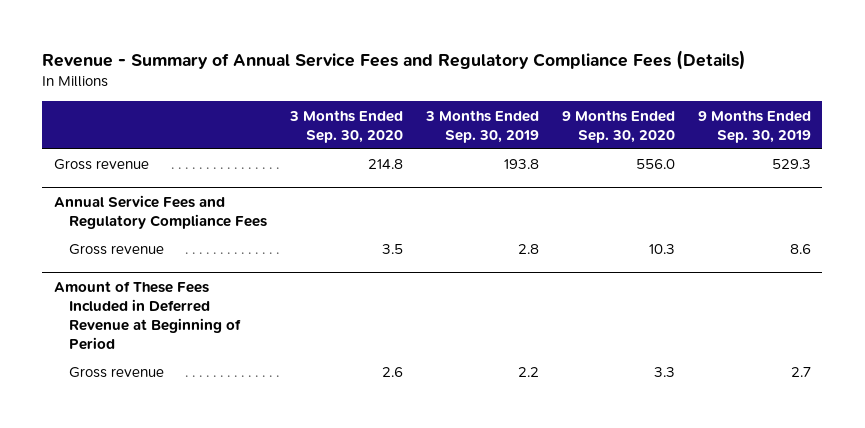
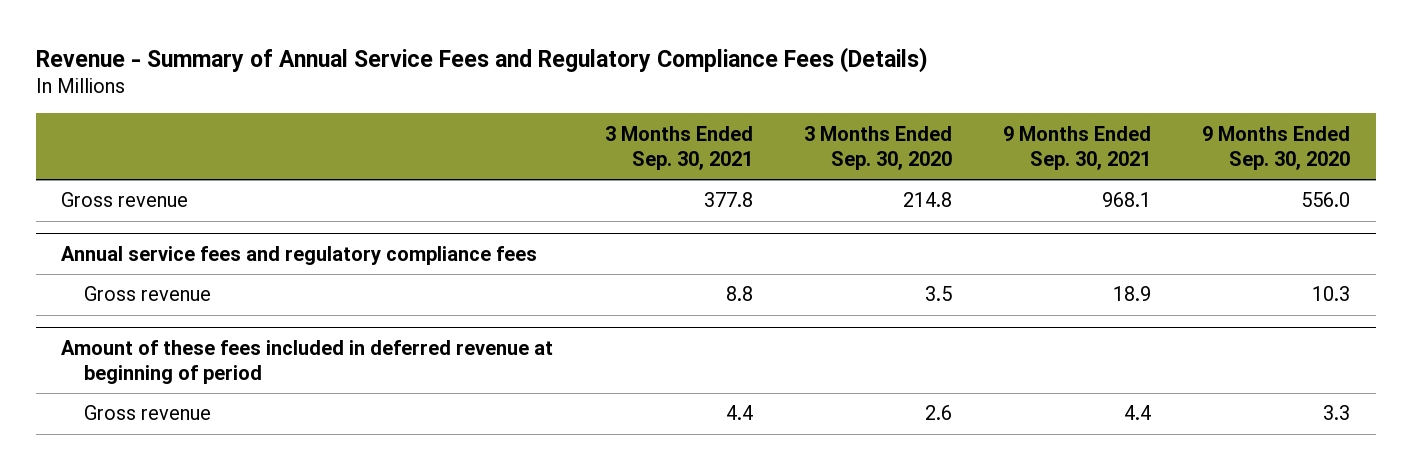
[425,109,540,143] 3 Months Ended Sep. 30, 2019 -> none
[697,109,811,143] 9 Months Ended Sep. 30, 2019 -> none
none -> [604,125,753,170] 3 Months Ended Sep. 30, 2021
none -> [1003,125,1152,170] 9 Months Ended Sep. 30, 2021
[53,194,268,230] Annual Service Fees and Regulatory Compliance Fees -> [61,245,538,265] Annual service fees and regulatory compliance fees
[53,280,242,351] Amount of These Fees Included in Deferred Revenue at Beginning of Period -> [61,339,554,385] Amount of these fees included in deferred revenue at beginning of period

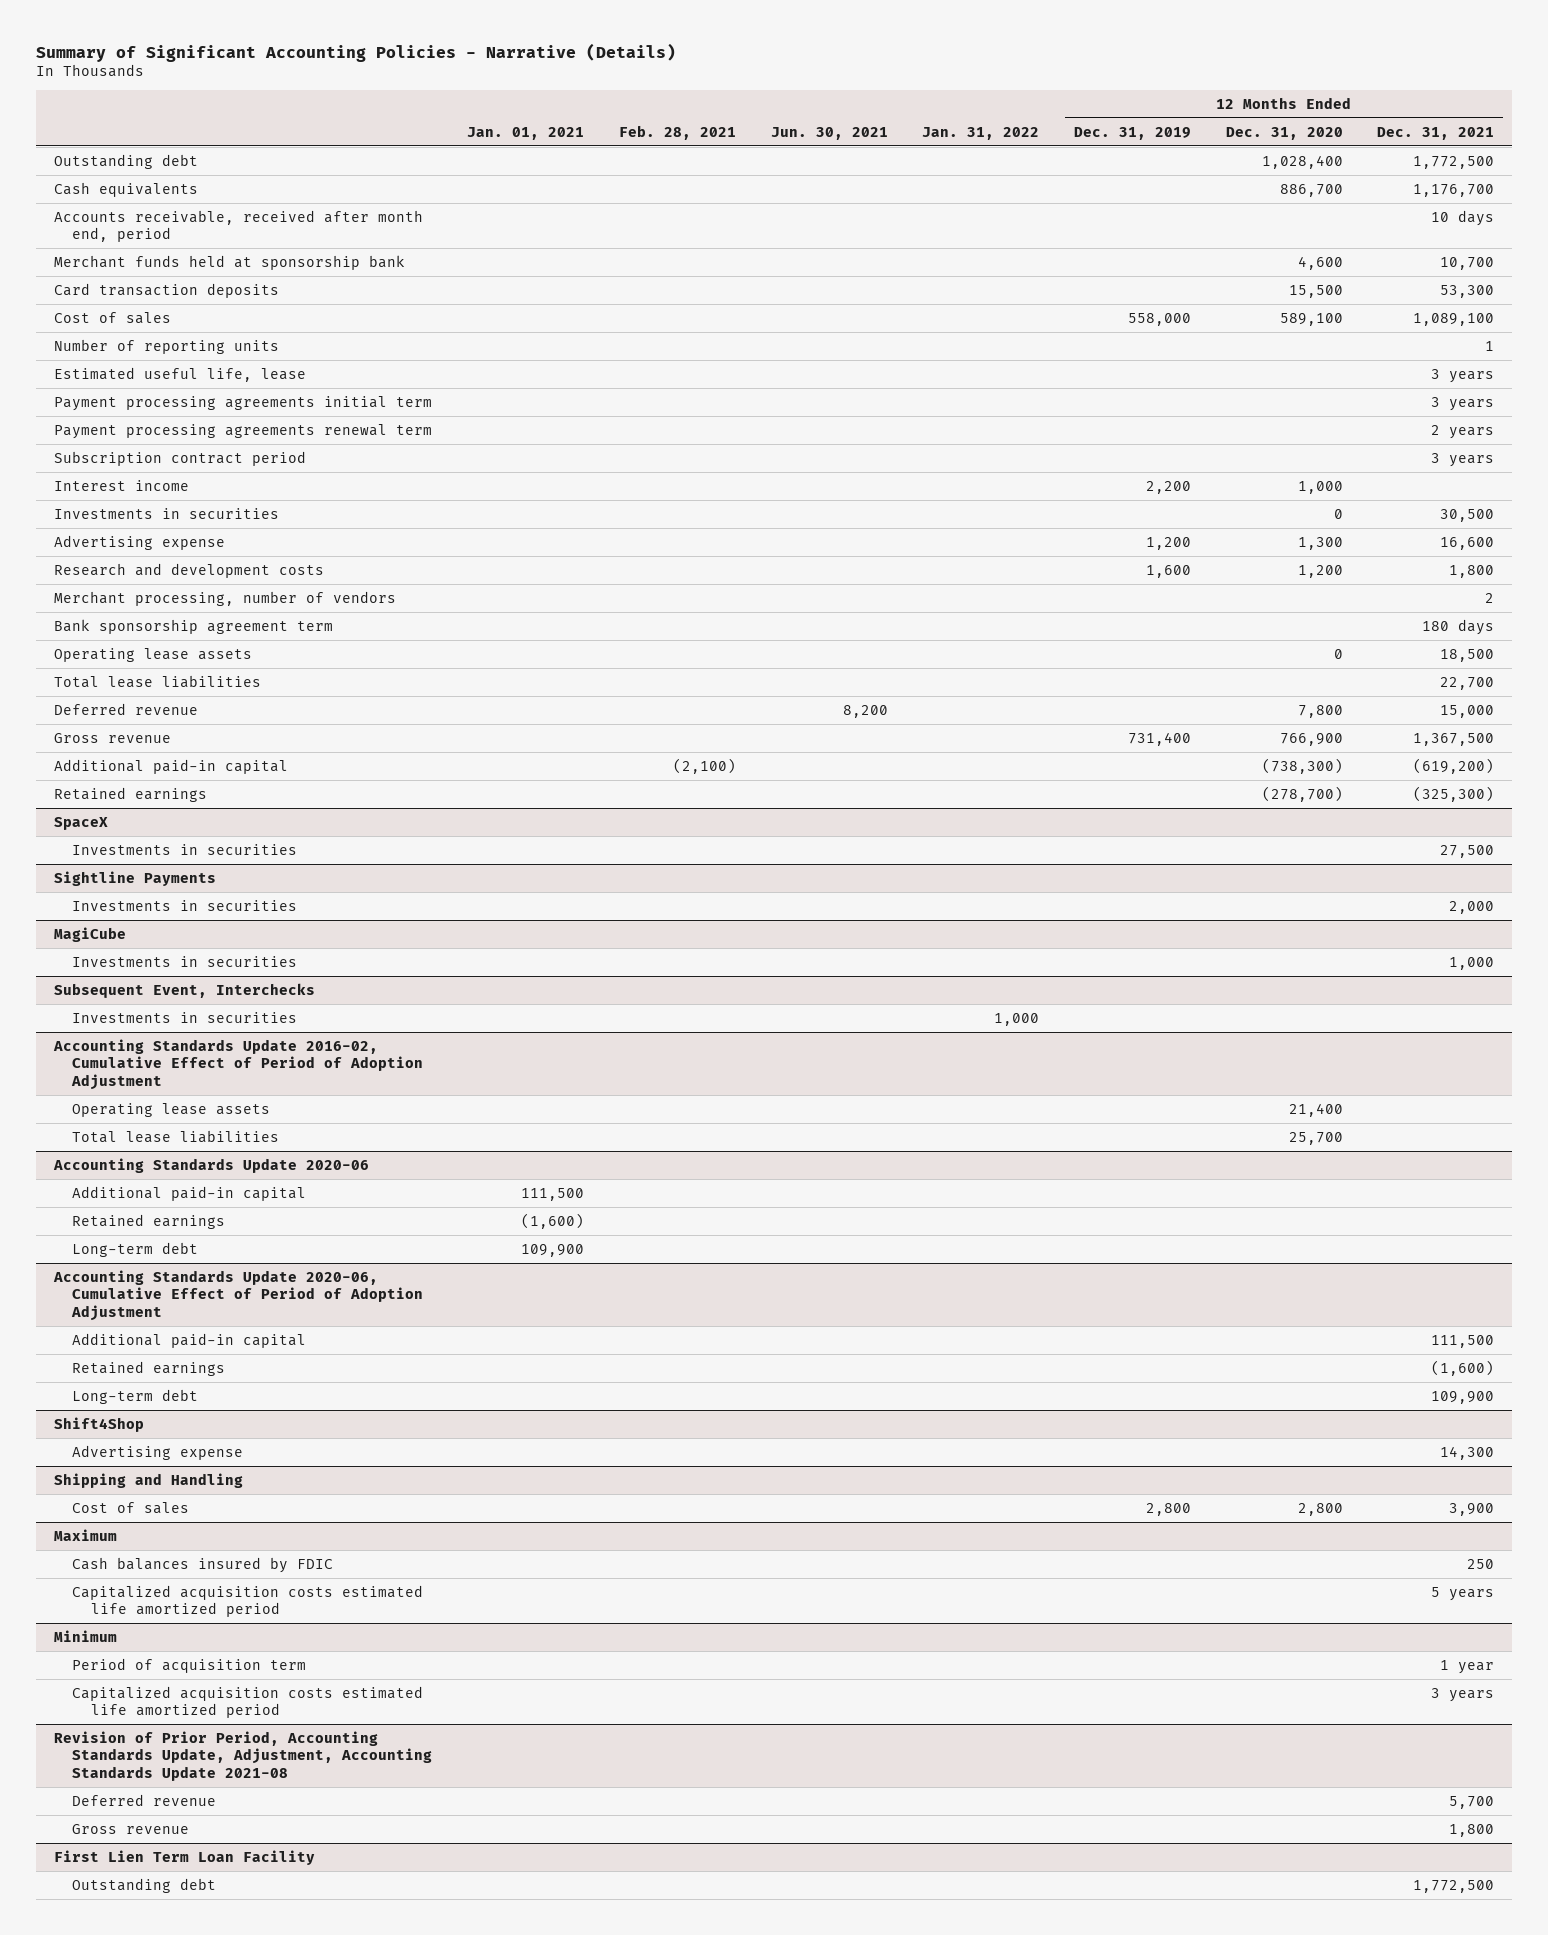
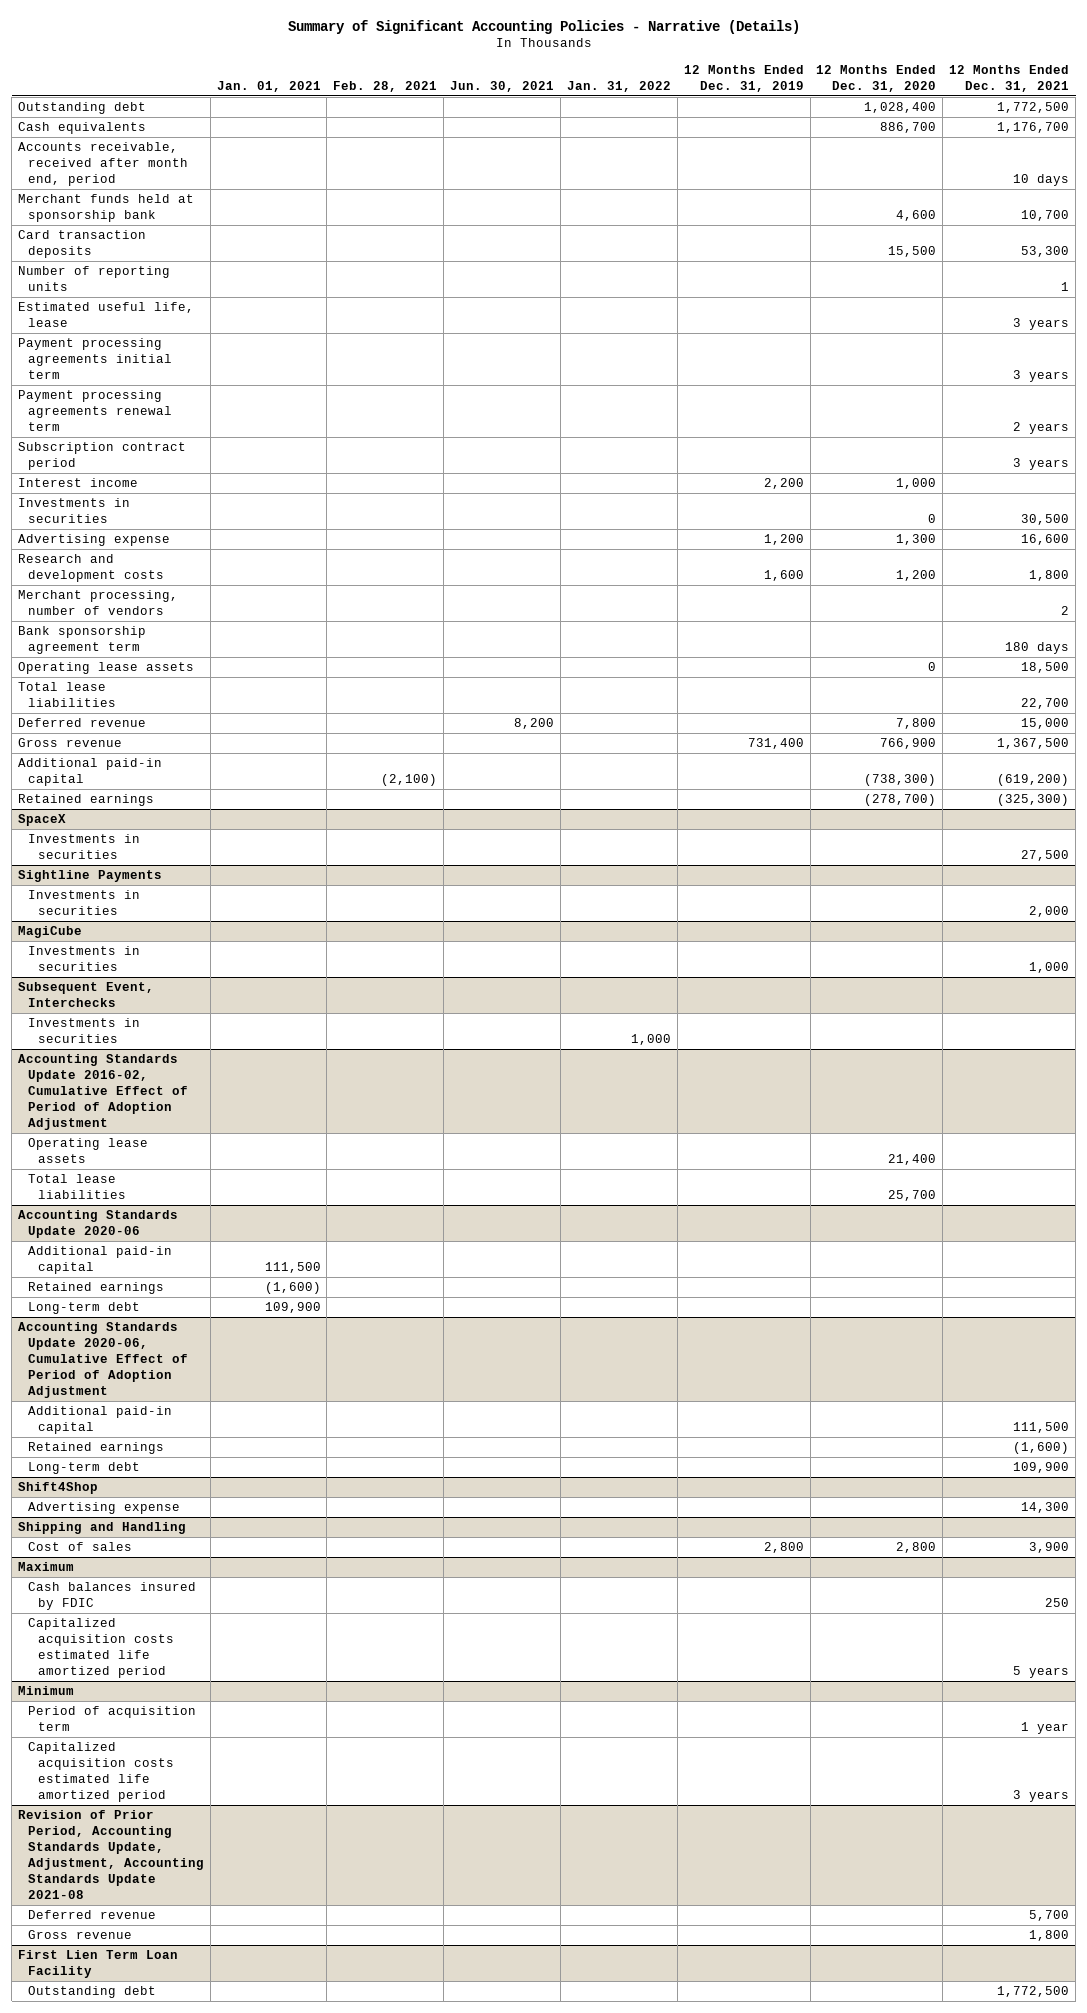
[53,311,171,324] Cost of sales -> none

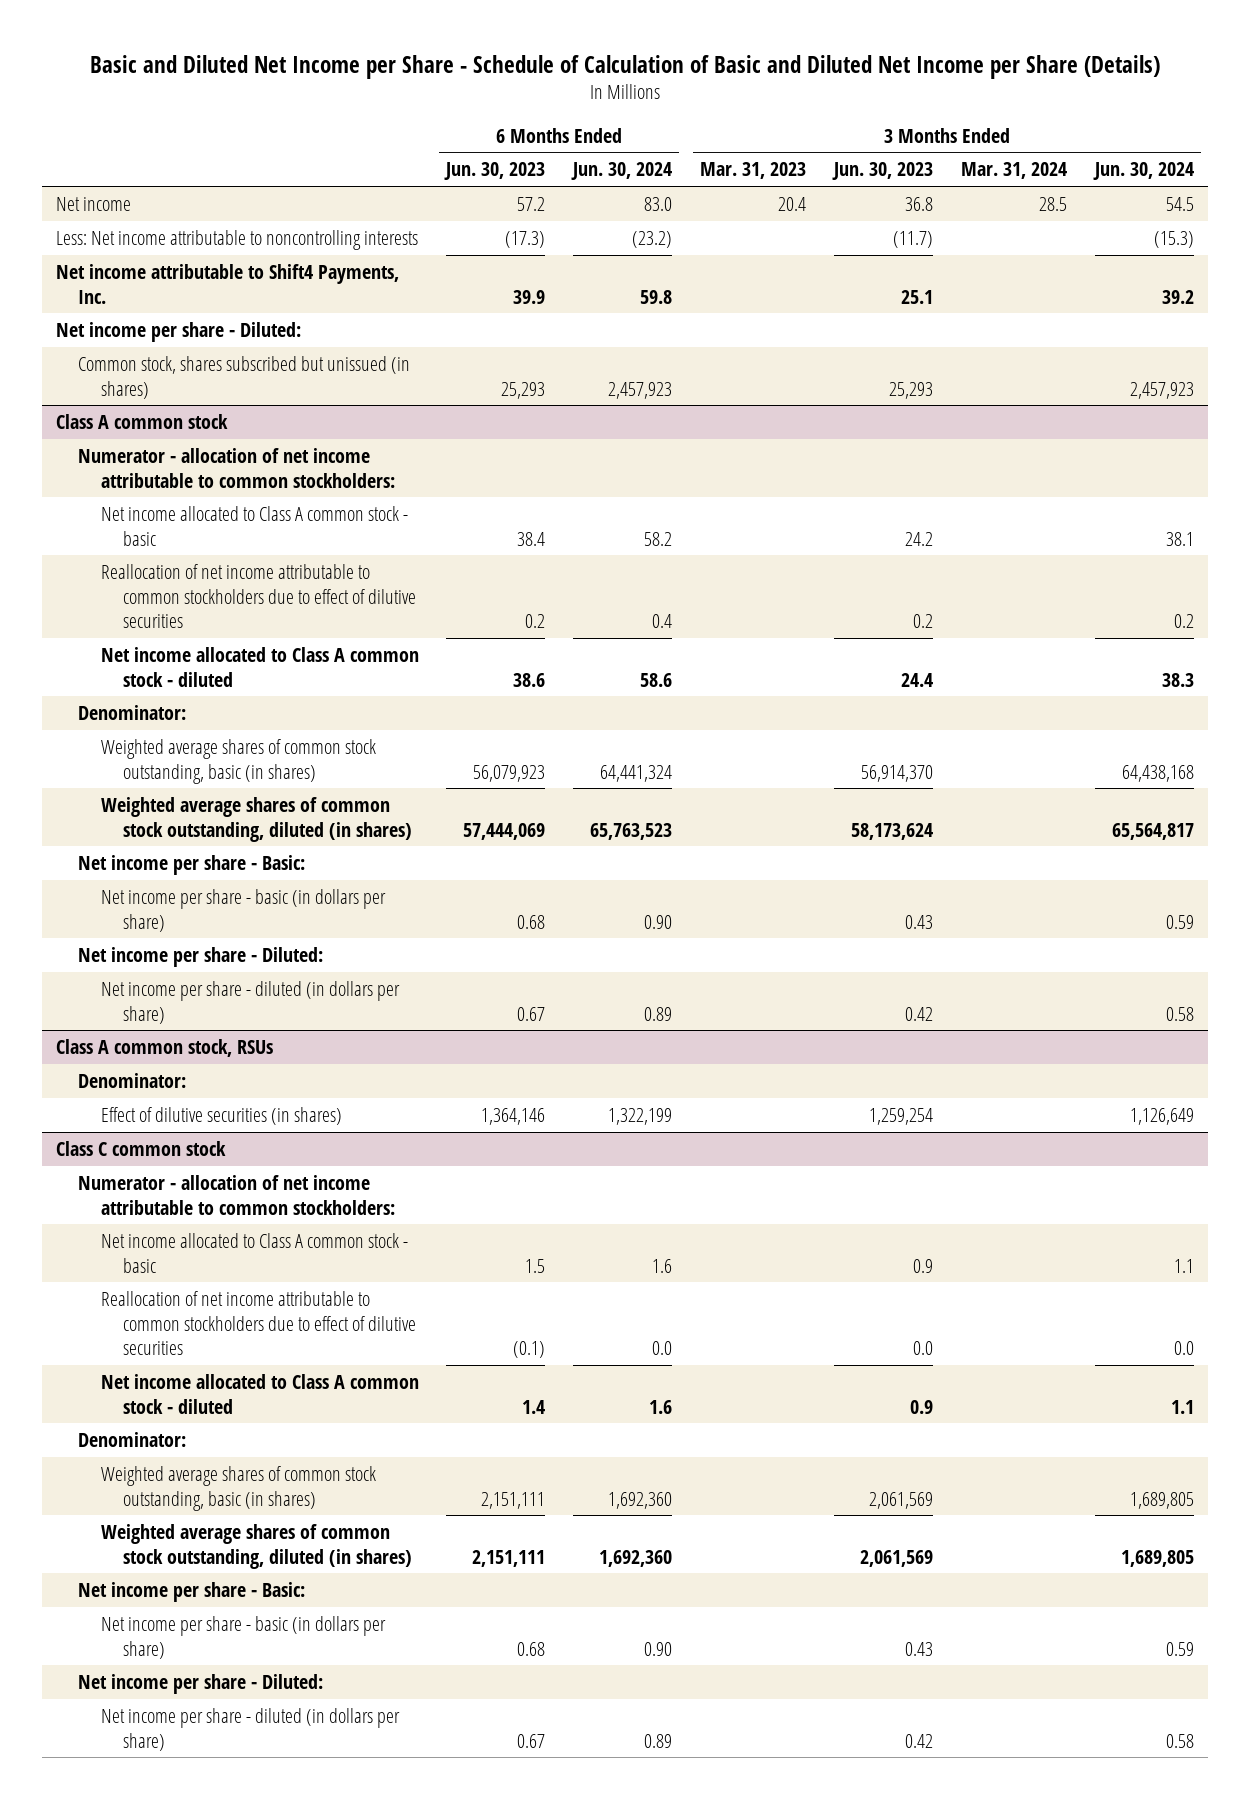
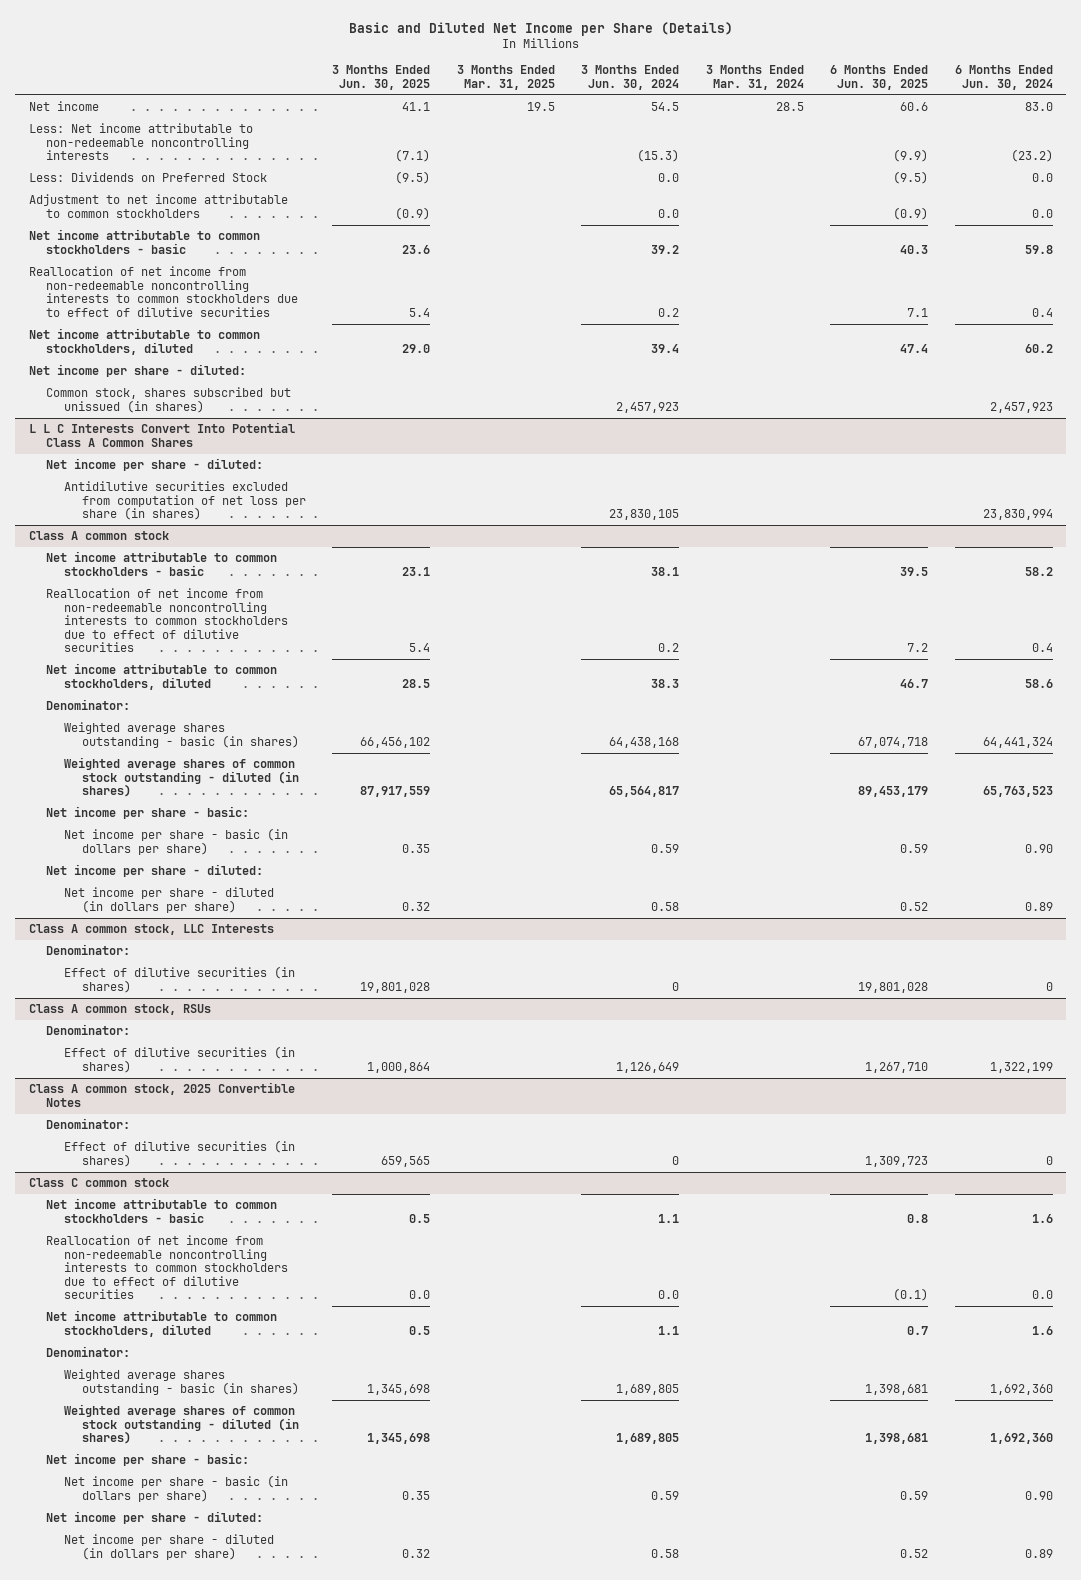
[89,54,1160,79] Basic and Diluted Net Income per Share - Schedule of Calculation of Basic and Diluted Net Income per Share (Details) -> [348,21,733,36] Basic and Diluted Net Income per Share (Details)
[444,162,546,181] Jun. 30, 2023 -> none
[700,162,807,180] Mar. 31, 2023 -> none
[831,162,933,181] Jun. 30, 2023 -> none
none -> [332,65,431,90] 3 Months Ended Jun. 30, 2025
none -> [456,65,555,90] 3 Months Ended Mar. 31, 2025
none -> [830,65,929,90] 6 Months Ended Jun. 30, 2025
[56,229,419,250] Less: Net income attributable to noncontrolling interests -> [28,123,253,161] Less: Net income attributable to non-redeemable noncontrolling interests
none -> [28,172,267,183] Less: Dividends on Preferred Stock
none -> [28,194,288,218] Adjustment to net income attributable to common stockholders
[56,263,400,304] Net income attributable to Shift4 Payments, Inc. -> [28,229,260,254] Net income attributable to common stockholders - basic
none -> [28,266,299,317] Reallocation of net income from non-redeemable noncontrolling interests to common stockholders due to effect of dilutive securities
none -> [28,328,260,355] Net income attributable to common stockholders, diluted
[56,321,302,342] Net income per share - Diluted: -> [28,364,246,378] Net income per share - diluted:
none -> [28,422,295,447] L L C Interests Convert Into Potential Class A Common Shares
none -> [46,458,264,472] Net income per share - diluted:
none -> [63,481,306,521] Antidilutive securities excluded from computation of net loss per share (in shares)
[78,447,395,488] Numerator - allocation of net income attributable to common stockholders: -> none
[100,505,408,546] Net income allocated to Class A common stock - basic -> [46,551,278,576] Net income attributable to common stockholders - basic
[100,563,416,629] Reallocation of net income attributable to common stockholders due to effect of dilutive securities -> [46,588,288,653] Reallocation of net income from non-redeemable noncontrolling interests to common stockholders due to effect of dilutive securities
[100,646,419,687] Net income allocated to Class A common stock - diluted -> [46,663,278,690] Net income attributable to common stockholders, diluted
[100,738,376,784] Weighted average shares of common stock outstanding, basic (in shares) -> [63,722,299,748] Weighted average shares outstanding - basic (in shares)
[100,796,412,842] Weighted average shares of common stock outstanding, diluted (in shares) -> [63,757,299,798] Weighted average shares of common stock outstanding - diluted (in shares)
[78,854,306,875] Net income per share - Basic: -> [46,806,250,820] Net income per share - basic:
[78,946,324,967] Net income per share - Diluted: -> [46,864,264,878] Net income per share - diluted:
none -> [28,924,274,936] Class A common stock, LLC Interests
none -> [46,944,131,956] Denominator:
none -> [63,966,295,993] Effect of dilutive securities (in shares)
none -> [28,1082,295,1107] Class A common stock, 2025 Convertible Notes
none -> [46,1118,131,1130] Denominator:
none -> [63,1140,295,1167] Effect of dilutive securities (in shares)
[78,1174,395,1215] Numerator - allocation of net income attributable to common stockholders: -> none
[100,1232,408,1273] Net income allocated to Class A common stock - basic -> [46,1198,278,1223] Net income attributable to common stockholders - basic
[100,1290,416,1356] Reallocation of net income attributable to common stockholders due to effect of dilutive securities -> [46,1235,288,1300] Reallocation of net income from non-redeemable noncontrolling interests to common stockholders due to effect of dilutive securities
[100,1373,419,1414] Net income allocated to Class A common stock - diluted -> [46,1310,278,1337] Net income attributable to common stockholders, diluted
[100,1465,376,1511] Weighted average shares of common stock outstanding, basic (in shares) -> [63,1369,299,1395] Weighted average shares outstanding - basic (in shares)
[100,1523,412,1569] Weighted average shares of common stock outstanding, diluted (in shares) -> [63,1404,299,1445] Weighted average shares of common stock outstanding - diluted (in shares)
[78,1581,306,1602] Net income per share - Basic: -> [46,1453,250,1467] Net income per share - basic:
[78,1673,324,1694] Net income per share - Diluted: -> [46,1511,264,1525] Net income per share - diluted:

